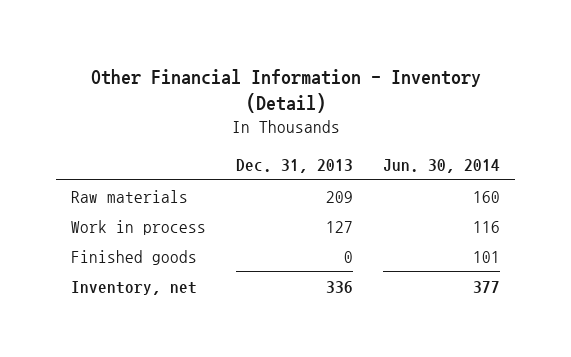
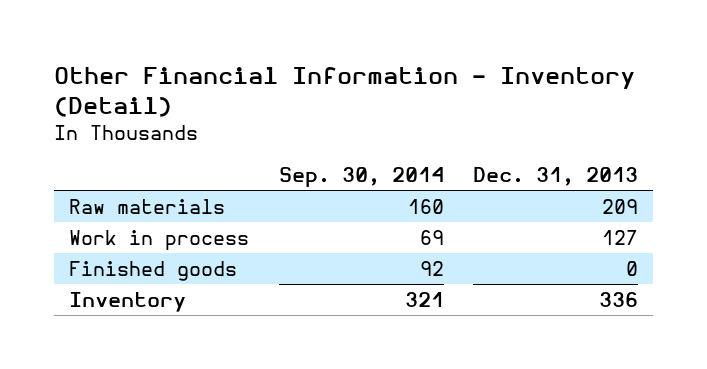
[382,158,500,173] Jun. 30, 2014 -> none
none -> [278,167,444,188] Sep. 30, 2014
[71,280,198,295] Inventory, net -> [68,291,186,312] Inventory

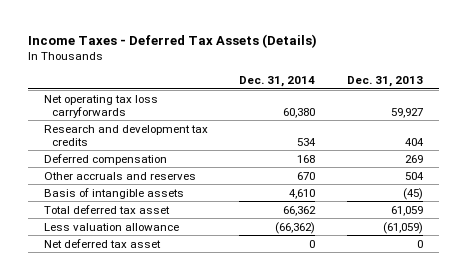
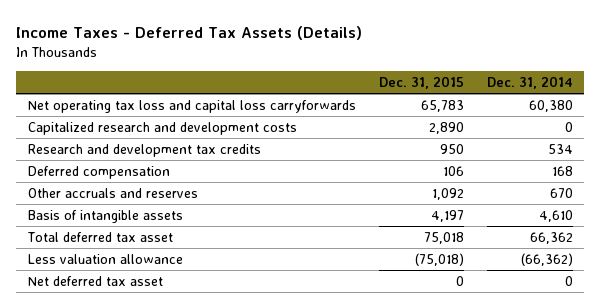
[347,76,424,88] Dec. 31, 2013 -> none
none -> [378,76,464,90] Dec. 31, 2015
[43,94,158,118] Net operating tax loss carryforwards -> [27,99,356,113] Net operating tax loss and capital loss carryforwards
none -> [27,121,297,135] Capitalized research and development costs

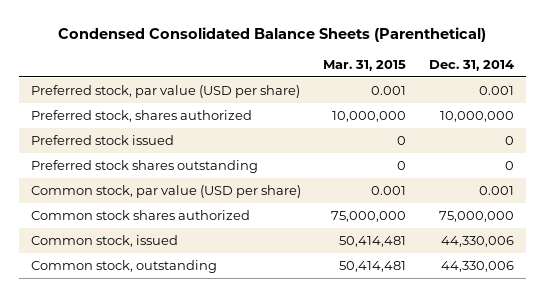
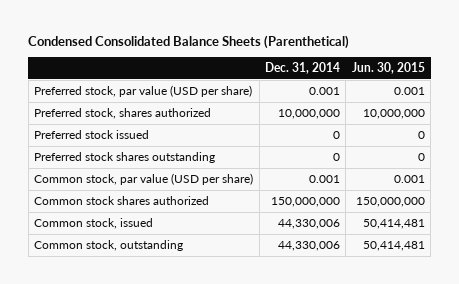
[323,59,407,71] Mar. 31, 2015 -> none
none -> [351,62,425,75] Jun. 30, 2015
[439,210,515,222] 75,000,000 -> [270,197,340,208] 150,000,000

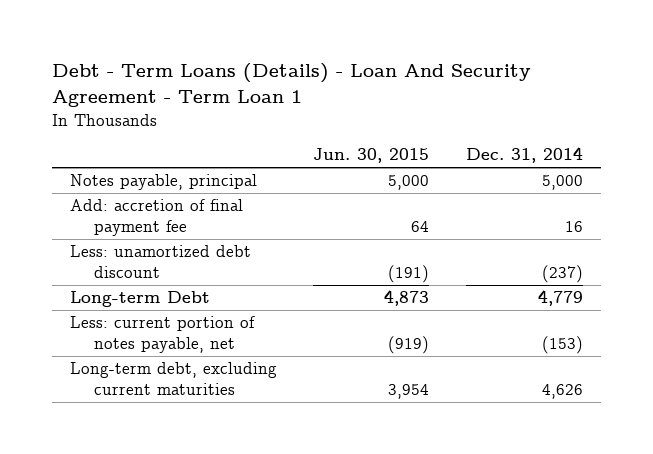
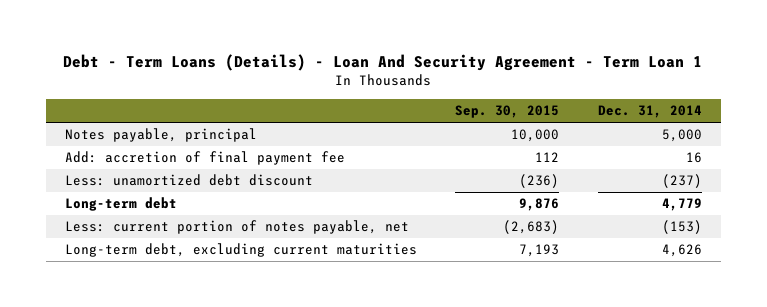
[313,148,430,164] Jun. 30, 2015 -> none
none -> [455,105,560,119] Sep. 30, 2015
[69,291,210,308] Long-term Debt -> [65,197,178,212] Long-term debt

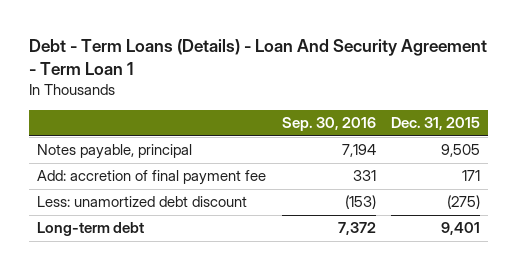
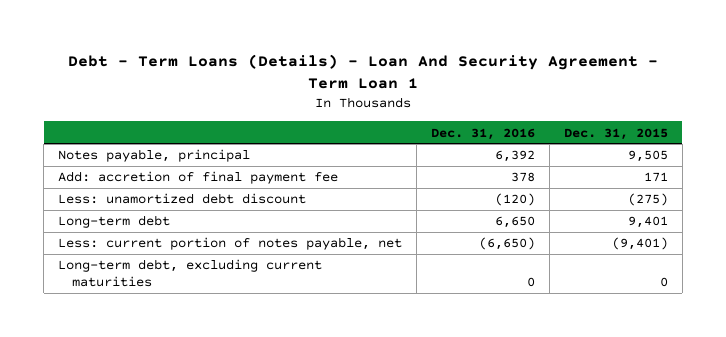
[281,117,376,132] Sep. 30, 2016 -> none
none -> [431,127,536,140] Dec. 31, 2016
none -> [58,237,403,251] Less: current portion of notes payable, net
none -> [58,259,323,288] Long-term debt, excluding current maturities

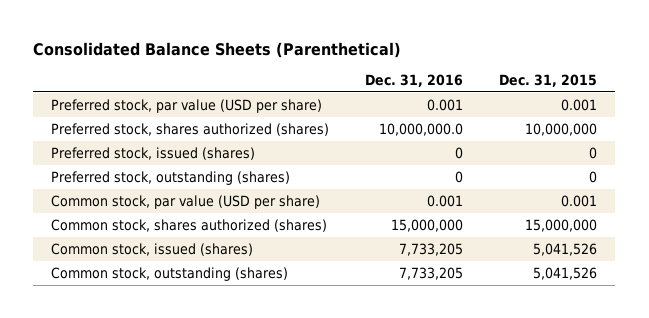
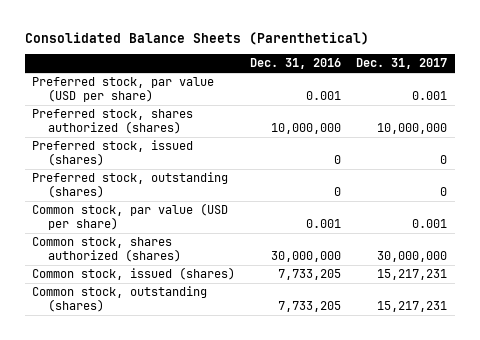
[499,73,598,87] Dec. 31, 2015 -> none
none -> [356,58,448,70] Dec. 31, 2017
[379,122,464,136] 10,000,000.0 -> [271,123,342,135] 10,000,000
[391,218,464,232] 15,000,000 -> [271,251,342,263] 30,000,000

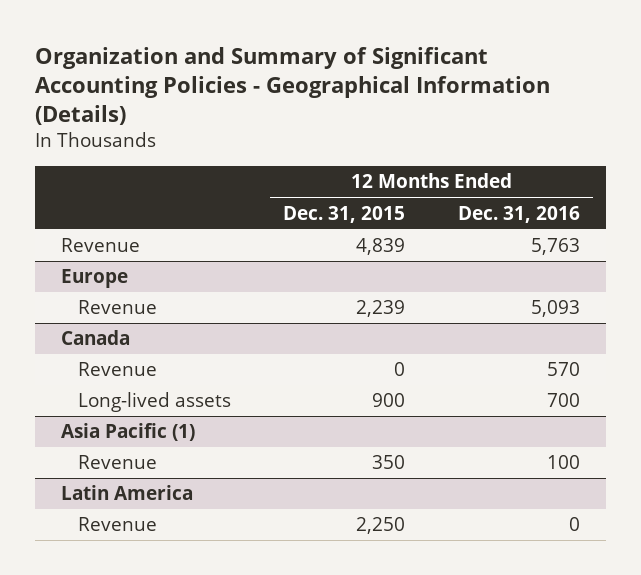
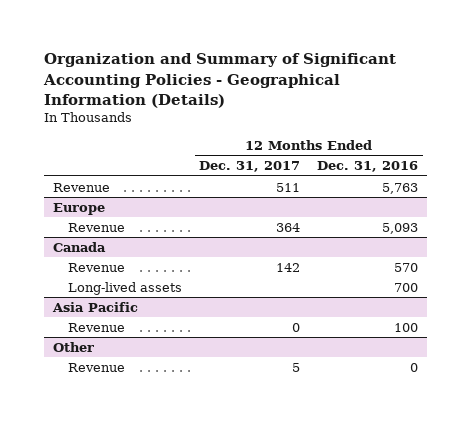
[283,205,406,223] Dec. 31, 2015 -> none
none -> [199,161,301,173] Dec. 31, 2017
[61,423,196,442] Asia Pacific (1) -> [51,301,138,312] Asia Pacific
[61,485,194,501] Latin America -> none
none -> [52,341,94,352] Other

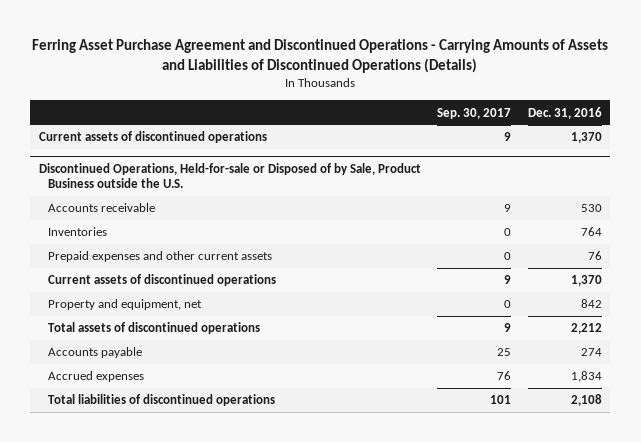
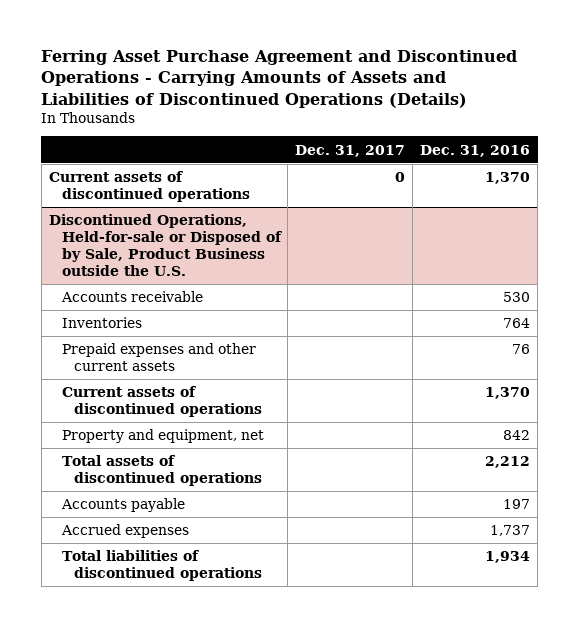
[437,107,512,119] Sep. 30, 2017 -> none
none -> [295,144,406,157] Dec. 31, 2017
[581,348,603,357] 274 -> [503,499,531,510] 197
[571,371,603,383] 1,834 -> [490,525,531,537] 1,737
[571,394,603,407] 2,108 -> [485,551,531,564] 1,934

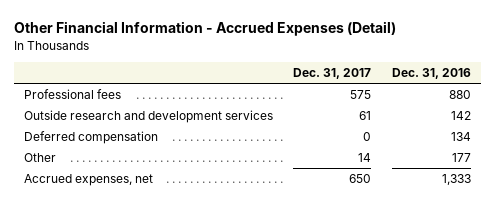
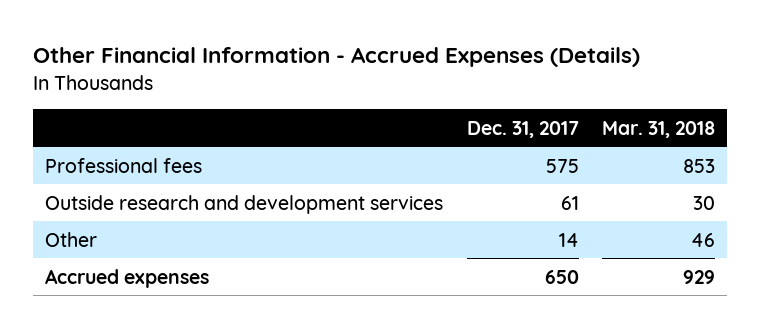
[14,21,397,37] Other Financial Information - Accrued Expenses (Detail) -> [33,47,641,68] Other Financial Information - Accrued Expenses (Details)
[391,68,471,80] Dec. 31, 2016 -> none
none -> [602,120,716,138] Mar. 31, 2018
[24,131,159,145] Deferred compensation -> none
[24,174,154,187] Accrued expenses, net -> [45,268,210,288] Accrued expenses

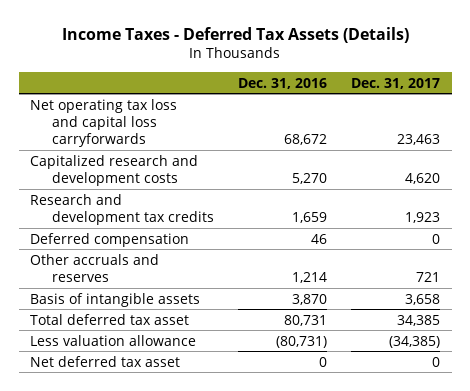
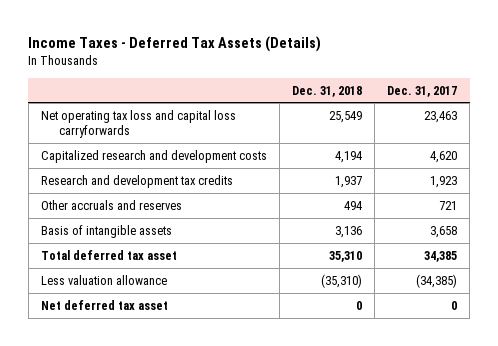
[237,77,327,89] Dec. 31, 2016 -> none
none -> [292,85,363,97] Dec. 31, 2018
[30,232,190,247] Deferred compensation -> none

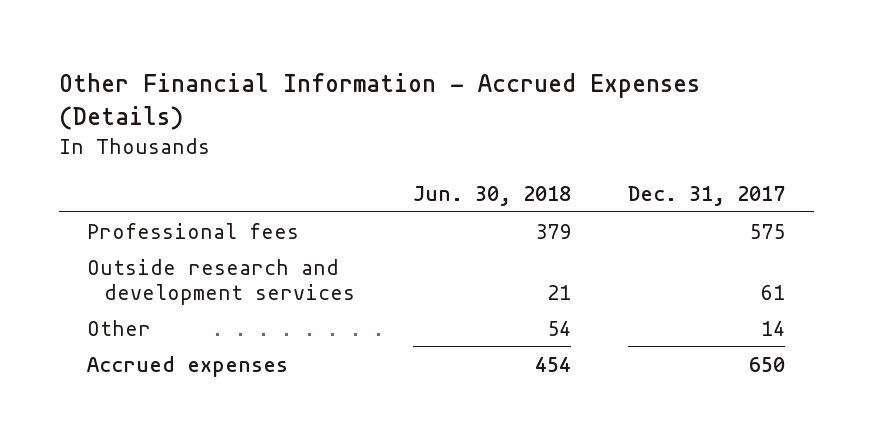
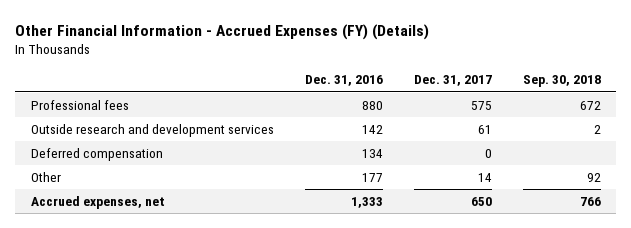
[58,72,700,131] Other Financial Information - Accrued Expenses (Details) -> [14,23,429,40] Other Financial Information - Accrued Expenses (FY) (Details)
[412,185,571,206] Jun. 30, 2018 -> none
none -> [304,75,383,87] Dec. 31, 2016
none -> [522,75,601,88] Sep. 30, 2018
none -> [30,147,163,161] Deferred compensation
[87,355,289,377] Accrued expenses -> [30,195,165,209] Accrued expenses, net

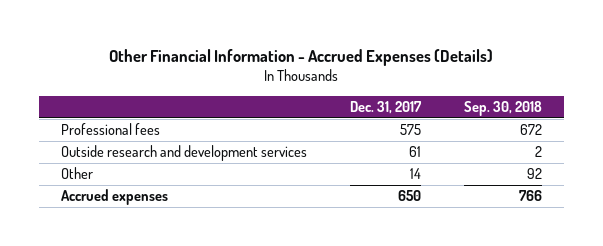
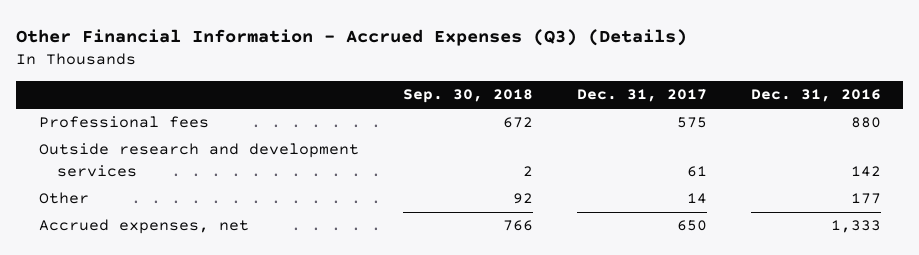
[109,48,494,66] Other Financial Information - Accrued Expenses (Details) -> [16,29,688,47] Other Financial Information - Accrued Expenses (Q3) (Details)
none -> [750,89,881,103] Dec. 31, 2016
[60,189,168,206] Accrued expenses -> [38,219,249,235] Accrued expenses, net

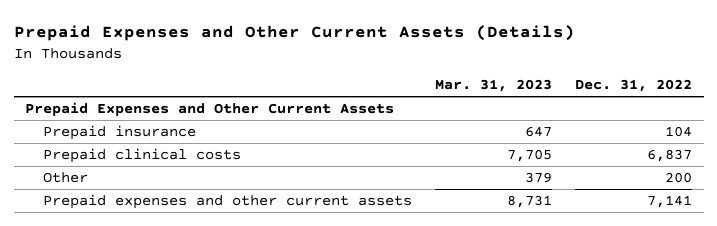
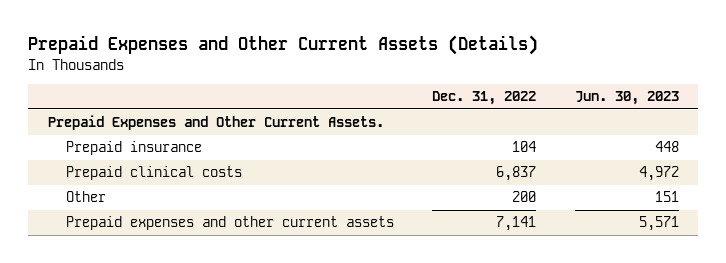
[435,79,553,93] Mar. 31, 2023 -> none
none -> [574,91,679,106] Jun. 30, 2023
[25,101,395,116] Prepaid Expenses and Other Current Assets -> [47,115,384,131] Prepaid Expenses and Other Current Assets.

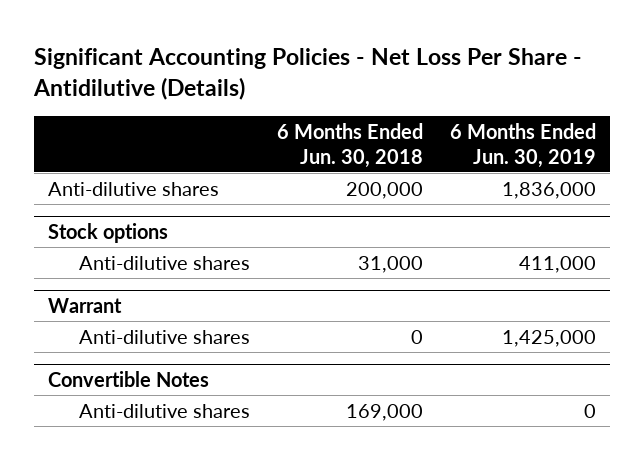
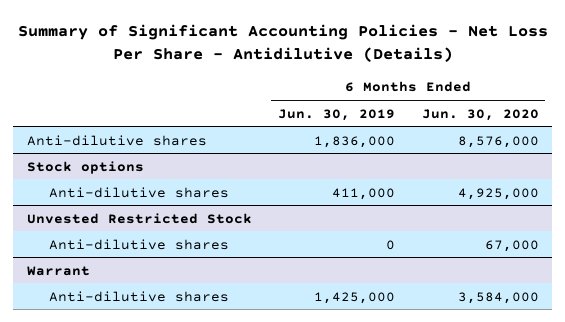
[33,48,583,101] Significant Accounting Policies - Net Loss Per Share - Antidilutive (Details) -> [17,24,548,62] Summary of Significant Accounting Policies - Net Loss Per Share - Antidilutive (Details)
[277,122,424,168] 6 Months Ended Jun. 30, 2018 -> none
none -> [421,108,539,121] Jun. 30, 2020
none -> [26,212,252,224] Unvested Restricted Stock
none -> [48,238,229,250] Anti-dilutive shares
[47,370,209,387] Convertible Notes -> none
[79,403,251,418] Anti-dilutive shares -> none

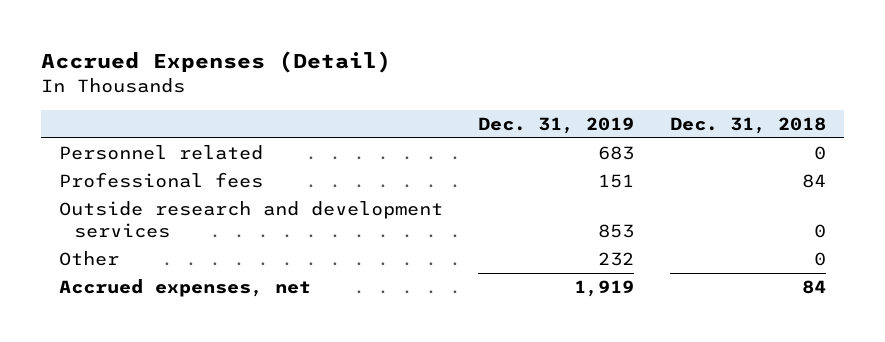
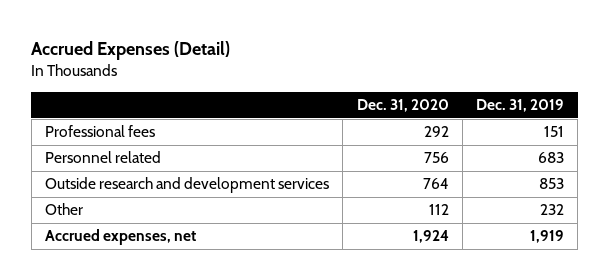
[669,116,826,134] Dec. 31, 2018 -> none
none -> [356,99,449,113] Dec. 31, 2020
[58,145,263,161] Personnel related -> [45,151,162,164] Personnel related

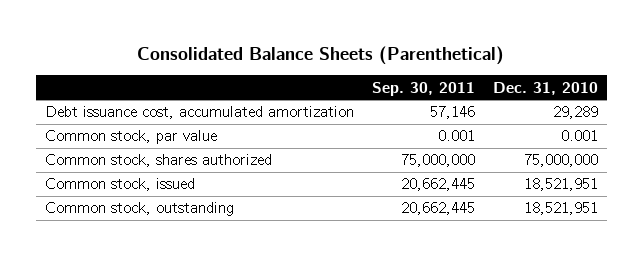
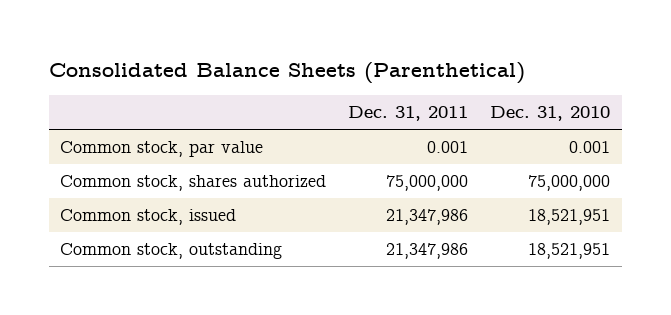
[371,81,475,96] Sep. 30, 2011 -> none
none -> [348,106,469,122] Dec. 31, 2011
[44,106,354,120] Debt issuance cost, accumulated amortization -> none

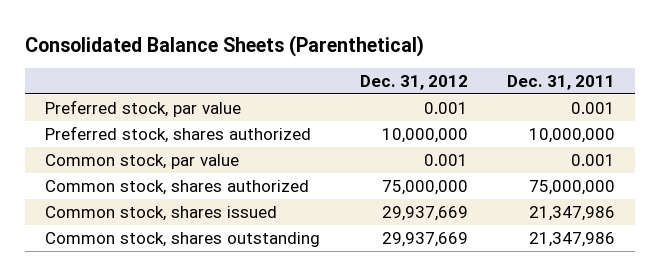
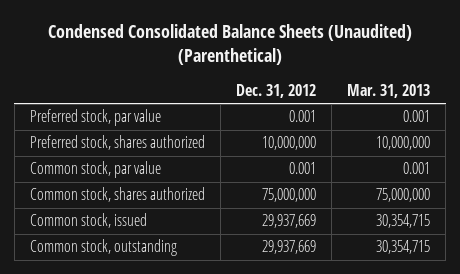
[25,34,425,57] Consolidated Balance Sheets (Parenthetical) -> [47,24,412,65] Condensed Consolidated Balance Sheets (Unaudited) (Parenthetical)
[507,75,616,91] Dec. 31, 2011 -> none
none -> [346,83,430,98] Mar. 31, 2013
[45,205,278,221] Common stock, shares issued -> [29,213,147,229] Common stock, issued
[45,231,321,247] Common stock, shares outstanding -> [29,239,177,257] Common stock, outstanding

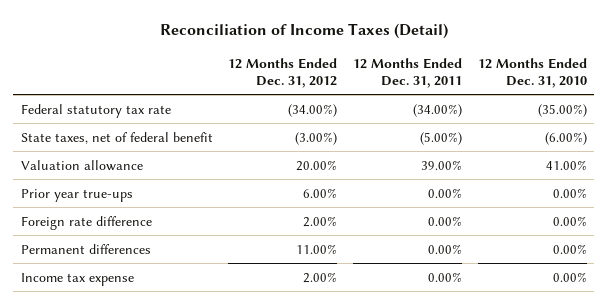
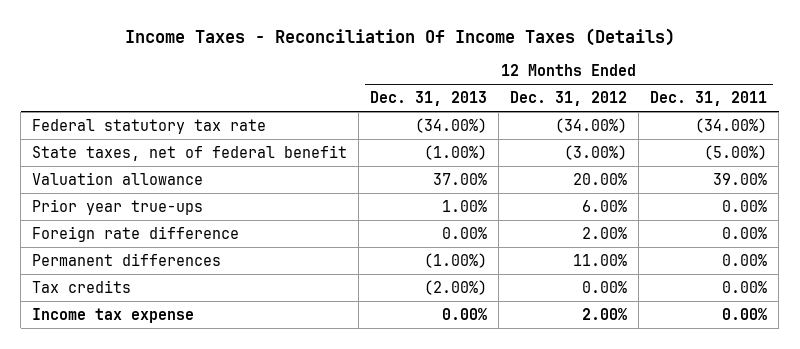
[159,23,448,40] Reconciliation of Income Taxes (Detail) -> [124,27,675,46] Income Taxes - Reconciliation Of Income Taxes (Details)
[477,57,587,88] 12 Months Ended Dec. 31, 2010 -> none
none -> [370,91,488,107] Dec. 31, 2013
none -> [32,279,132,293] Tax credits

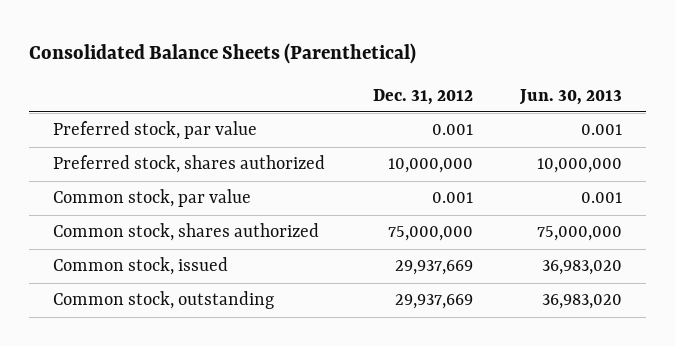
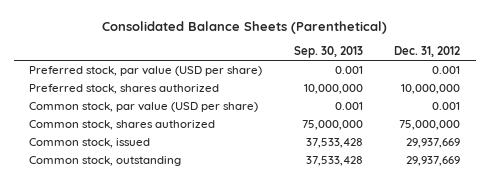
[519,88,623,105] Jun. 30, 2013 -> none
none -> [293,46,363,59] Sep. 30, 2013
[52,121,257,140] Preferred stock, par value -> [29,65,263,76] Preferred stock, par value (USD per share)
[52,189,251,208] Common stock, par value -> [29,101,259,112] Common stock, par value (USD per share)

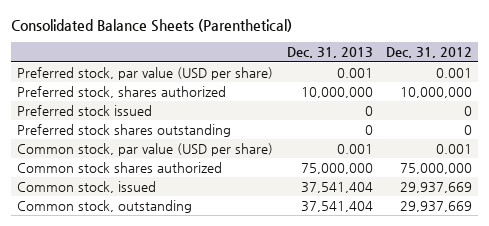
[293,46,363,59] Sep. 30, 2013 -> none
none -> [286,47,373,59] Dec. 31, 2013
none -> [17,104,153,116] Preferred stock issued
none -> [17,123,232,137] Preferred stock shares outstanding
[29,119,216,130] Common stock, shares authorized -> [17,161,223,173] Common stock shares authorized

